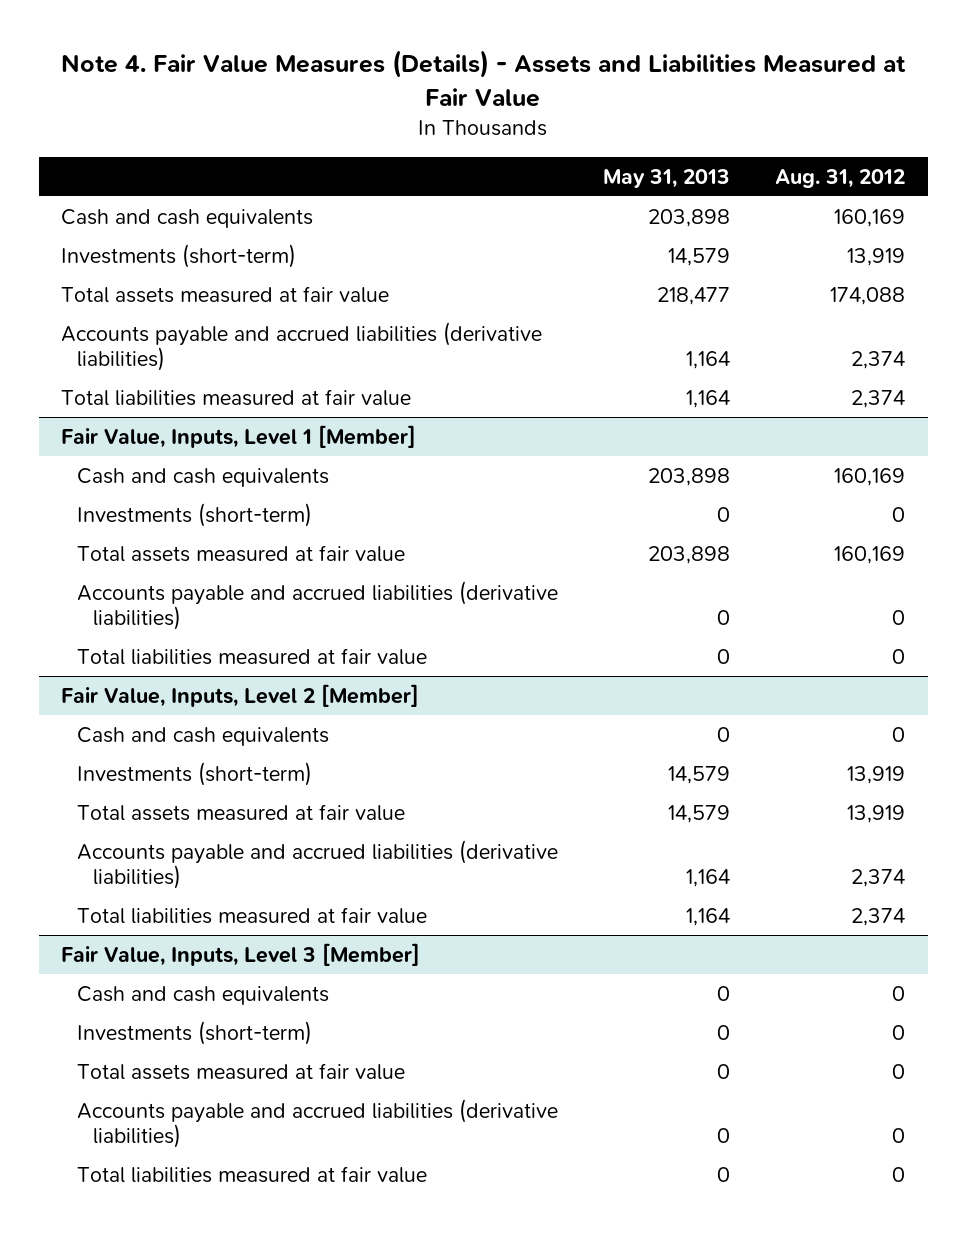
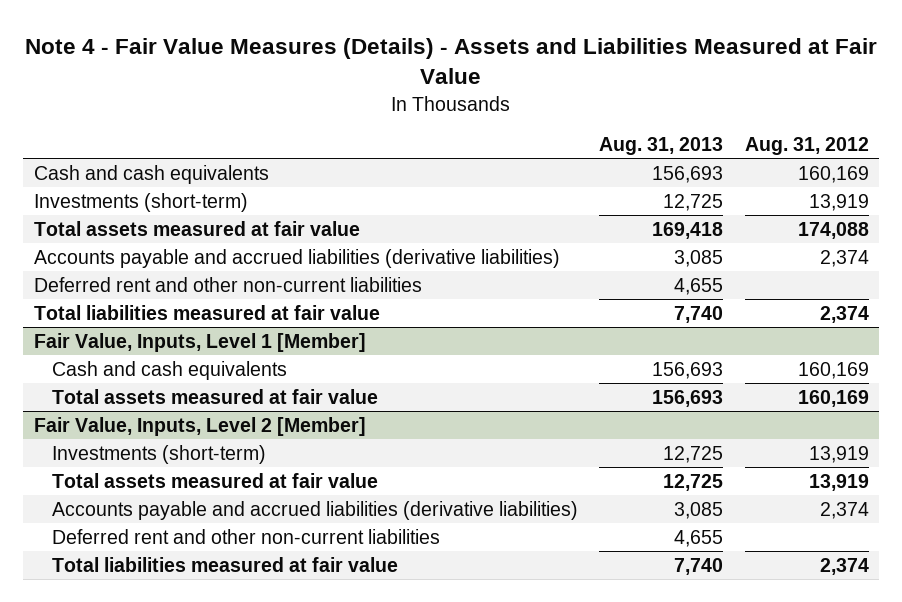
[61,50,907,107] Note 4. Fair Value Measures (Details) - Assets and Liabilities Measured at Fair Value -> [25,37,878,85] Note 4 - Fair Value Measures (Details) - Assets and Liabilities Measured at Fair Value
[603,168,731,188] May 31, 2013 -> none
none -> [599,137,724,156] Aug. 31, 2013
none -> [33,276,422,292] Deferred rent and other non-current liabilities
[77,502,313,527] Investments (short-term) -> none
[77,580,559,630] Accounts payable and accrued liabilities (derivative liabilities) -> none
[77,647,428,665] Total liabilities measured at fair value -> none
[77,726,330,746] Cash and cash equivalents -> none
none -> [51,528,440,544] Deferred rent and other non-current liabilities
[61,942,421,966] Fair Value, Inputs, Level 3 [Member] -> none
[77,985,330,1005] Cash and cash equivalents -> none
[77,1020,313,1045] Investments (short-term) -> none
[77,1062,406,1080] Total assets measured at fair value -> none
[77,1098,559,1148] Accounts payable and accrued liabilities (derivative liabilities) -> none
[77,1165,428,1183] Total liabilities measured at fair value -> none

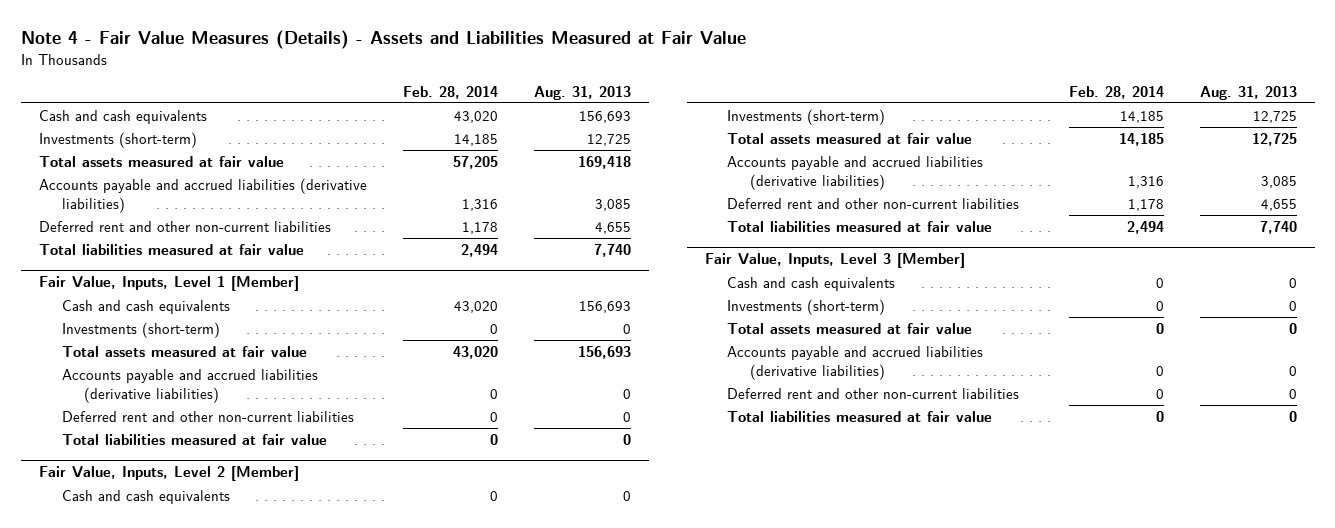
[744,137,869,156] Aug. 31, 2012 -> none
none -> [402,85,498,99] Feb. 28, 2014
none -> [61,321,220,338] Investments (short-term)
none -> [61,368,318,404] Accounts payable and accrued liabilities (derivative liabilities)
none -> [61,410,354,422] Deferred rent and other non-current liabilities
none -> [61,433,327,445] Total liabilities measured at fair value
none -> [61,489,230,504] Cash and cash equivalents
none -> [704,253,965,269] Fair Value, Inputs, Level 3 [Member]
none -> [727,276,896,291] Cash and cash equivalents
none -> [727,298,886,315] Investments (short-term)
none -> [727,322,973,334] Total assets measured at fair value
none -> [727,345,984,381] Accounts payable and accrued liabilities (derivative liabilities)
none -> [727,387,1020,399] Deferred rent and other non-current liabilities
none -> [727,410,993,422] Total liabilities measured at fair value

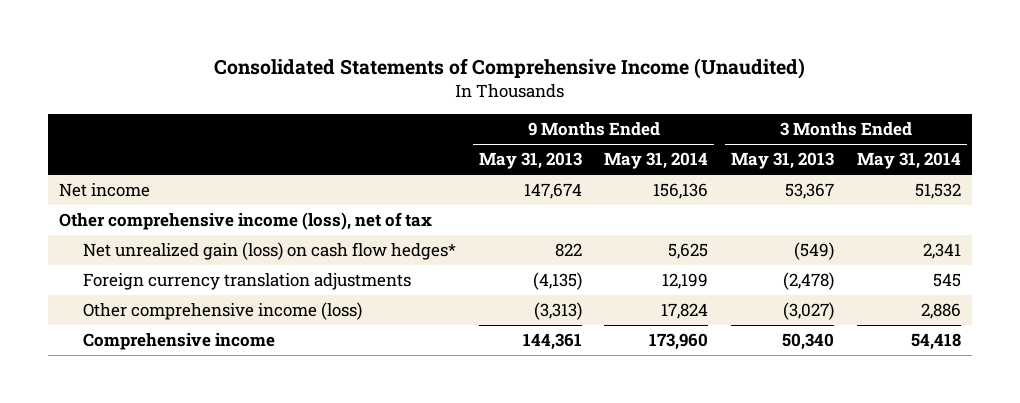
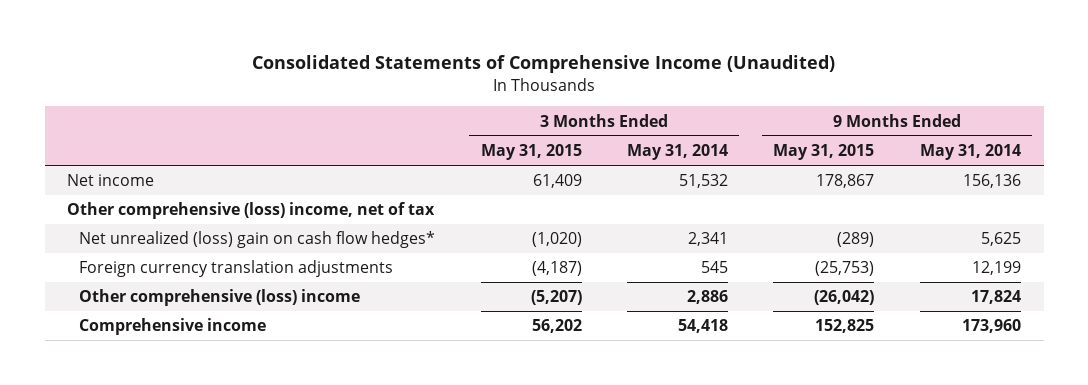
[478,152,582,170] May 31, 2013 -> none
[731,152,835,170] May 31, 2013 -> none
none -> [480,144,582,161] May 31, 2015
none -> [773,144,875,161] May 31, 2015
[59,212,433,231] Other comprehensive income (loss), net of tax -> [67,202,436,220] Other comprehensive (loss) income, net of tax
[82,242,456,261] Net unrealized gain (loss) on cash flow hedges* -> [79,231,436,249] Net unrealized (loss) gain on cash flow hedges*
[82,302,362,321] Other comprehensive income (loss) -> [79,289,361,307] Other comprehensive (loss) income

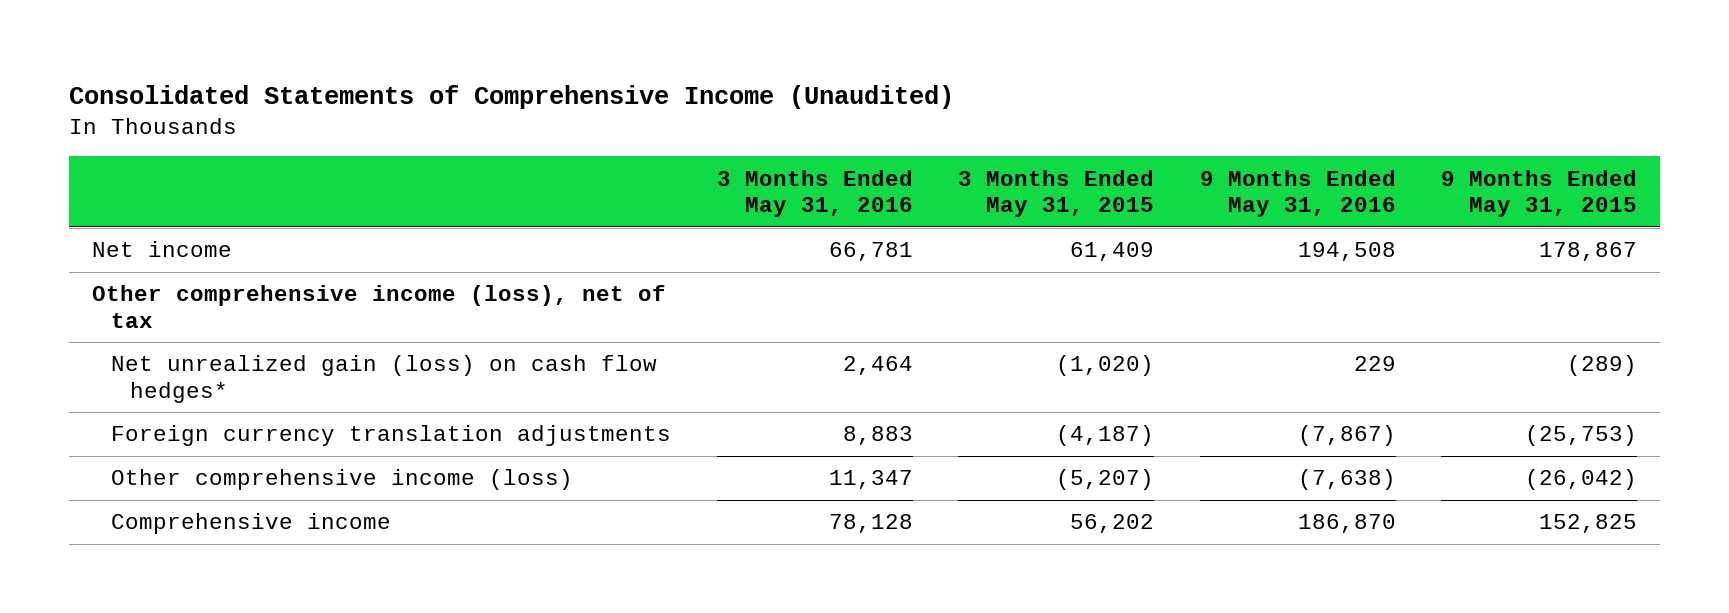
[626,144,728,161] May 31, 2014 -> none
[919,144,1021,161] May 31, 2014 -> none
none -> [716,169,913,217] 3 Months Ended May 31, 2016
none -> [1199,169,1396,217] 9 Months Ended May 31, 2016
[67,202,436,220] Other comprehensive (loss) income, net of tax -> [92,285,667,328] Other comprehensive income (loss), net of tax
[79,231,436,249] Net unrealized (loss) gain on cash flow hedges* -> [111,355,658,403] Net unrealized gain (loss) on cash flow hedges*
[79,289,361,307] Other comprehensive (loss) income -> [111,469,574,491] Other comprehensive income (loss)

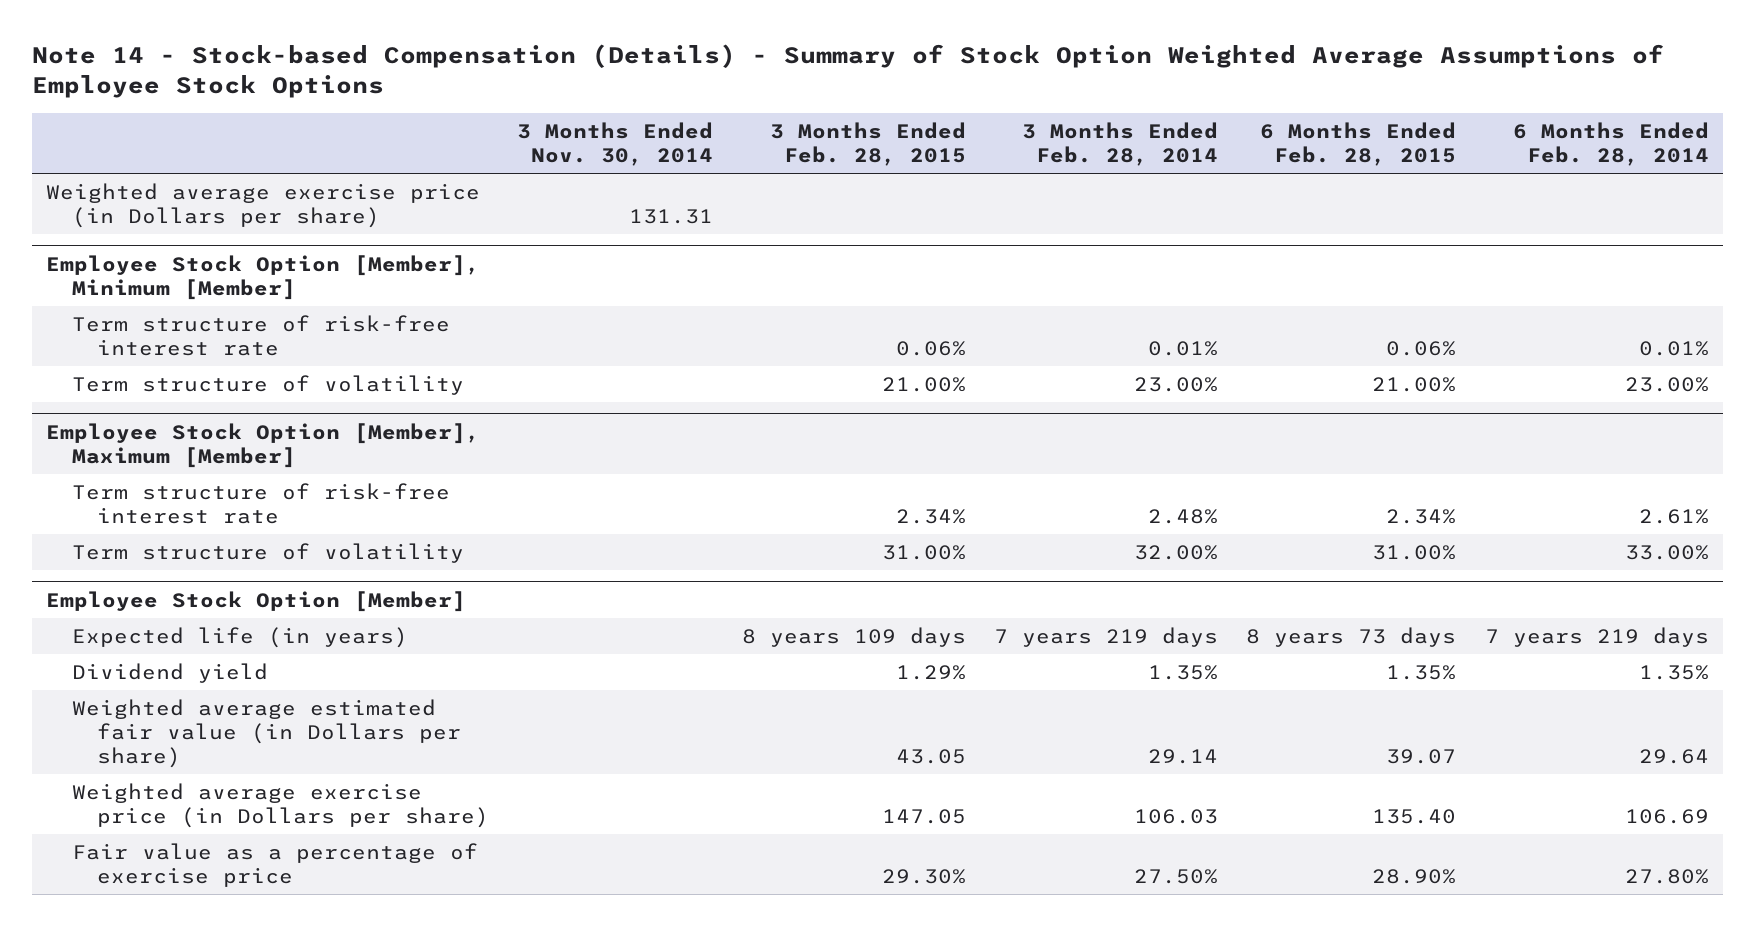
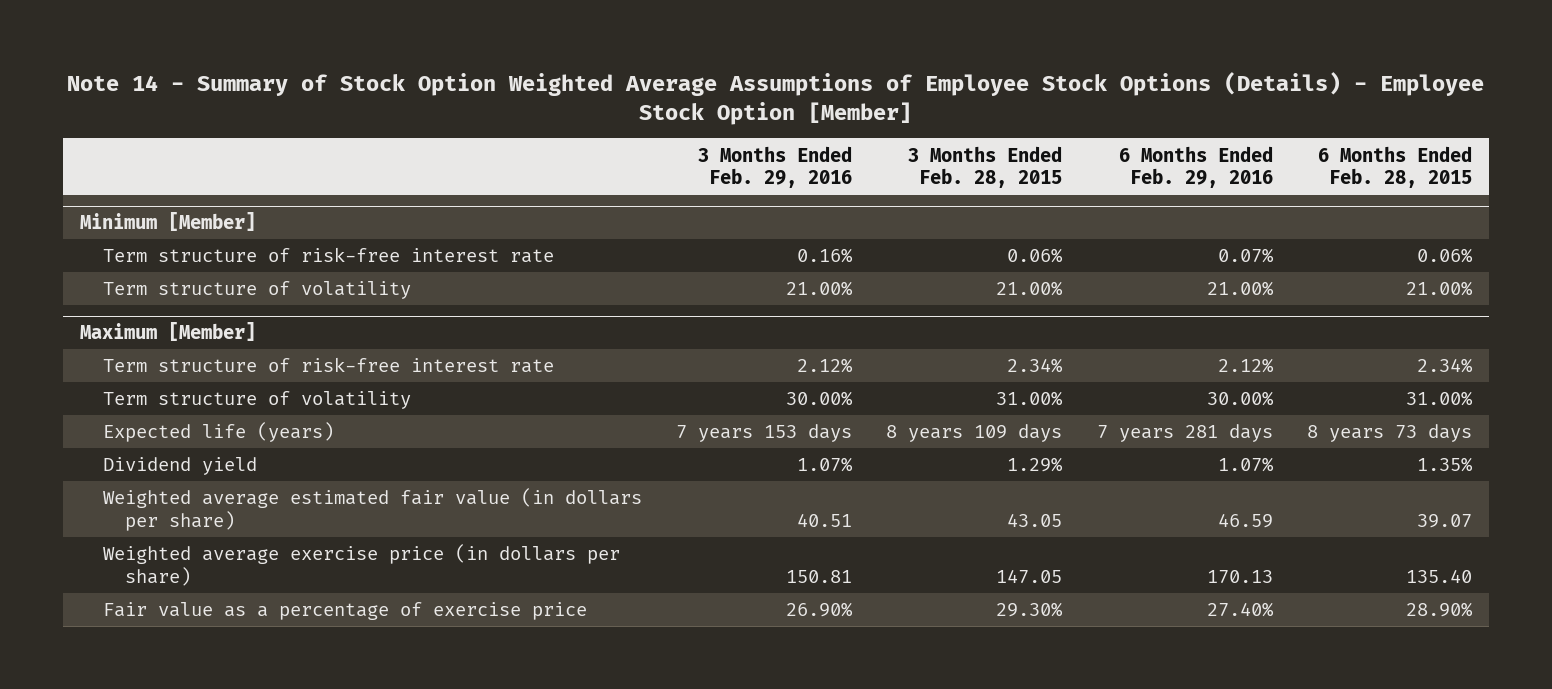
[32,43,1665,99] Note 14 - Stock-based Compensation (Details) - Summary of Stock Option Weighted Average Assumptions of Employee Stock Options -> [66,72,1484,125] Note 14 - Summary of Stock Option Weighted Average Assumptions of Employee Stock Options (Details) - Employee Stock Option [Member]
[517,122,714,166] 3 Months Ended Nov. 30, 2014 -> none
[1022,122,1219,166] 3 Months Ended Feb. 28, 2014 -> none
[1512,122,1709,166] 6 Months Ended Feb. 28, 2014 -> none
none -> [697,145,852,189] 3 Months Ended Feb. 29, 2016
none -> [1118,145,1273,189] 6 Months Ended Feb. 29, 2016
[46,183,481,228] Weighted average exercise price (in Dollars per share) -> none
[46,255,481,300] Employee Stock Option [Member], Minimum [Member] -> none
none -> [79,212,256,232] Minimum [Member]
[46,423,481,468] Employee Stock Option [Member], Maximum [Member] -> none
none -> [79,322,256,342] Maximum [Member]
[46,591,467,613] Employee Stock Option [Member] -> none
[71,627,408,649] Expected life (in years) -> [102,422,334,443] Expected life (years)
[71,699,461,768] Weighted average estimated fair value (in Dollars per share) -> [102,488,642,531] Weighted average estimated fair value (in dollars per share)
[71,783,489,828] Weighted average exercise price (in Dollars per share) -> [102,544,620,586] Weighted average exercise price (in dollars per share)

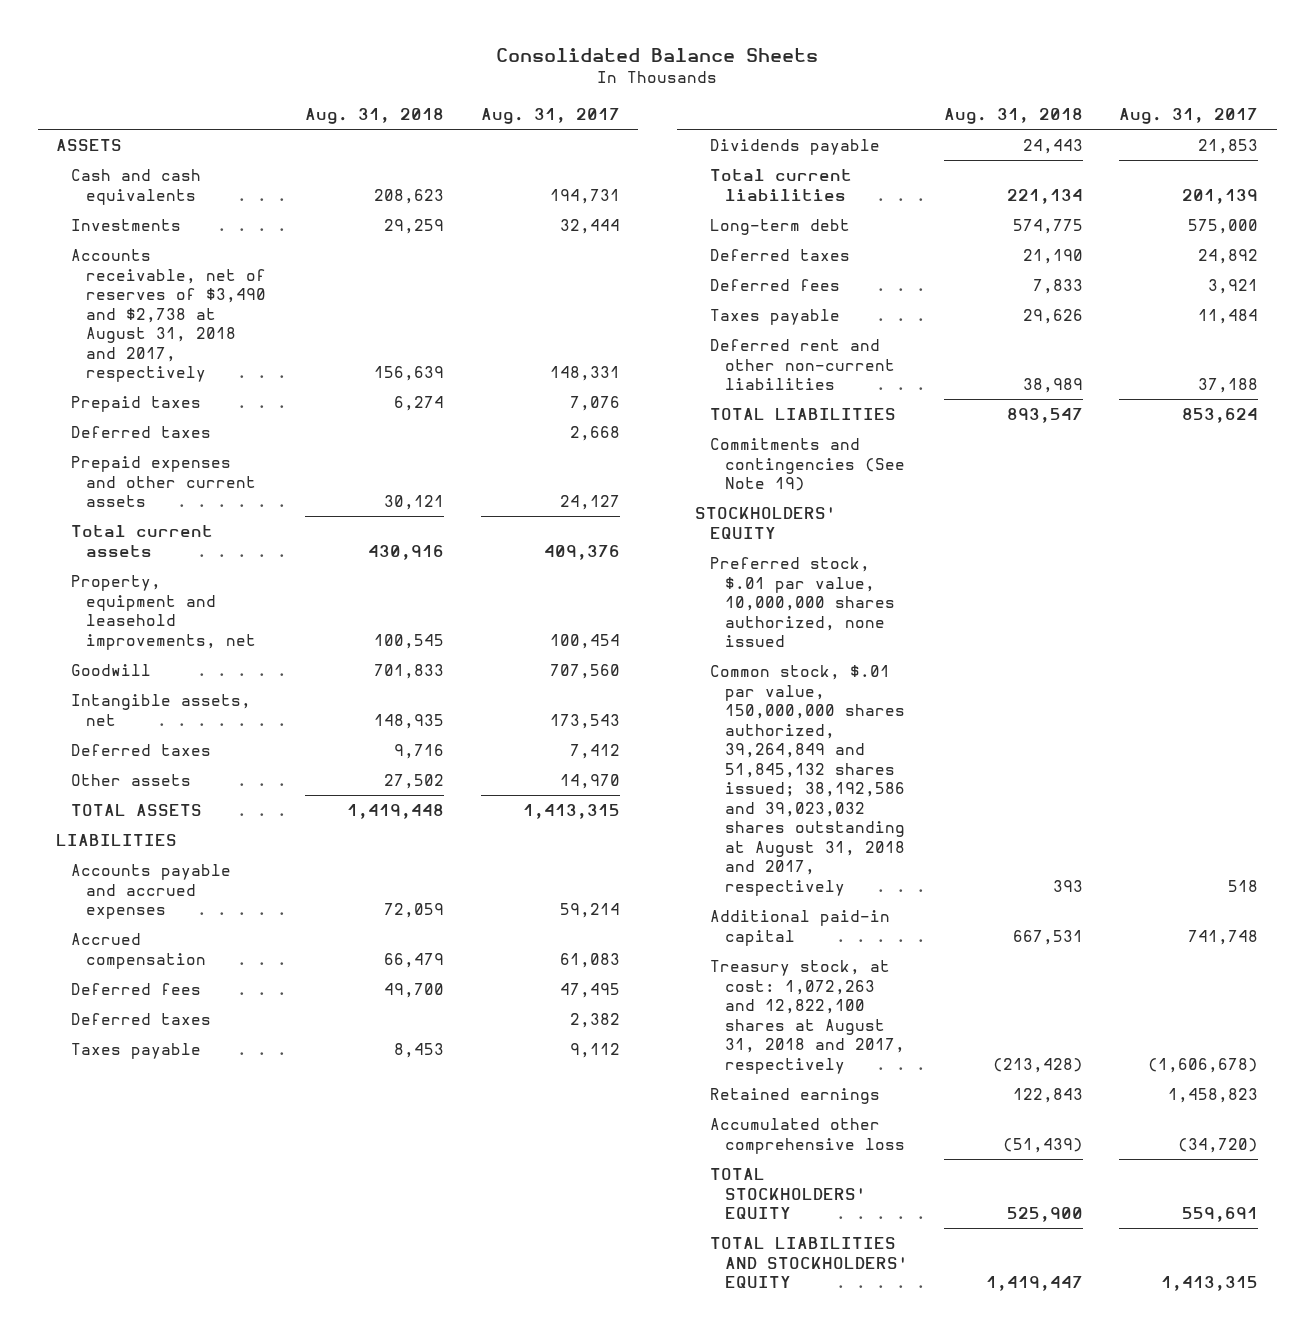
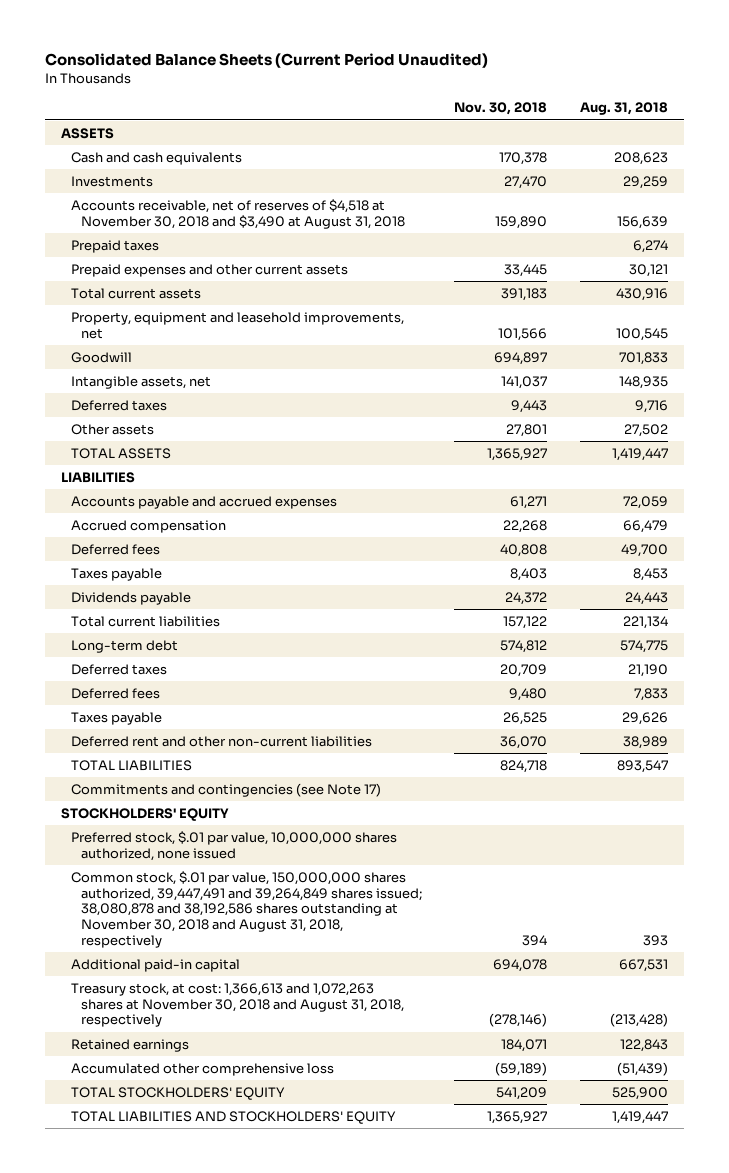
[496,48,819,63] Consolidated Balance Sheets -> [45,53,489,69] Consolidated Balance Sheets (Current Period Unaudited)
[480,108,620,125] Aug. 31, 2017 -> none
none -> [454,102,548,116] Nov. 30, 2018
[70,249,266,383] Accounts receivable, net of reserves of $3,490 and $2,738 at August 31, 2018 and 2017, respectively -> [71,198,406,229] Accounts receivable, net of reserves of $4,518 at November 30, 2018 and $3,490 at August 31, 2018
[70,426,211,439] Deferred taxes -> none
[347,804,445,820] 1,419,448 -> [611,447,668,461] 1,419,447
[70,1013,211,1026] Deferred taxes -> none
[709,438,905,492] Commitments and contingencies (See Note 19) -> [71,782,382,797] Commitments and contingencies (see Note 17)
[709,665,905,897] Common stock, $.01 par value, 150,000,000 shares authorized, 39,264,849 and 51,845,132 shares issued; 38,192,586 and 39,023,032 shares outstanding at August 31, 2018 and 2017, respectively -> [71,870,423,948] Common stock, $.01 par value, 150,000,000 shares authorized, 39,447,491 and 39,264,849 shares issued; 38,080,878 and 38,192,586 shares outstanding at November 30, 2018 and August 31, 2018, respectively
[709,960,905,1074] Treasury stock, at cost: 1,072,263 and 12,822,100 shares at August 31, 2018 and 2017, respectively -> [71,982,405,1028] Treasury stock, at cost: 1,366,613 and 1,072,263 shares at November 30, 2018 and August 31, 2018, respectively

